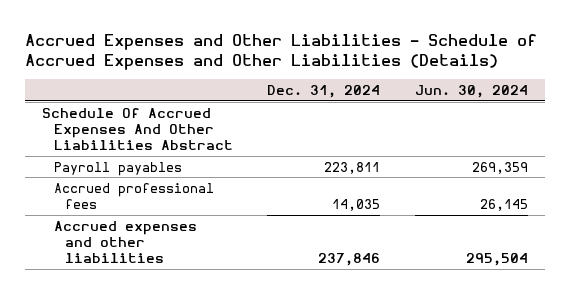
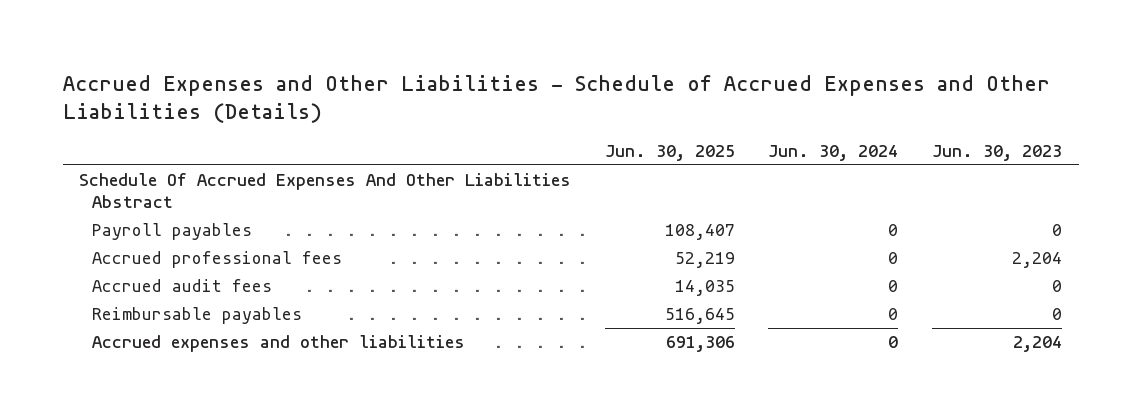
[267,85,381,99] Dec. 31, 2024 -> none
none -> [604,145,735,162] Jun. 30, 2025
none -> [932,145,1063,162] Jun. 30, 2023
[471,161,528,174] 269,359 -> [888,224,899,237] 0
[479,198,528,211] 26,145 -> [888,252,899,265] 0
none -> [92,279,273,293] Accrued audit fees
none -> [92,307,303,325] Reimbursable payables
[465,253,528,267] 295,504 -> [888,336,899,349] 0

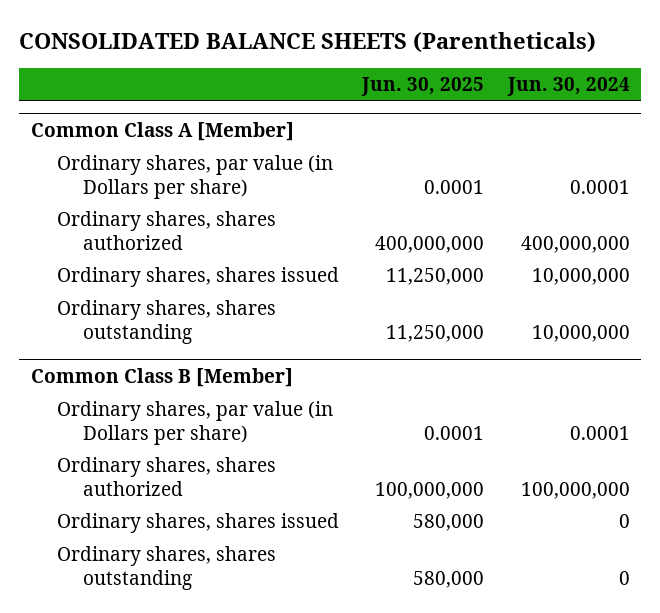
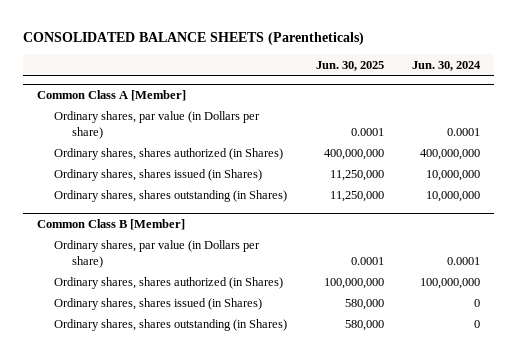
[56,211,276,250] Ordinary shares, shares authorized -> [54,147,284,160] Ordinary shares, shares authorized (in Shares)
[56,267,339,288] Ordinary shares, shares issued -> [54,168,263,181] Ordinary shares, shares issued (in Shares)
[56,300,276,344] Ordinary shares, shares outstanding -> [54,189,288,202] Ordinary shares, shares outstanding (in Shares)
[56,457,276,496] Ordinary shares, shares authorized -> [54,276,284,289] Ordinary shares, shares authorized (in Shares)
[56,513,339,534] Ordinary shares, shares issued -> [54,297,263,310] Ordinary shares, shares issued (in Shares)
[56,546,276,590] Ordinary shares, shares outstanding -> [54,318,288,331] Ordinary shares, shares outstanding (in Shares)

